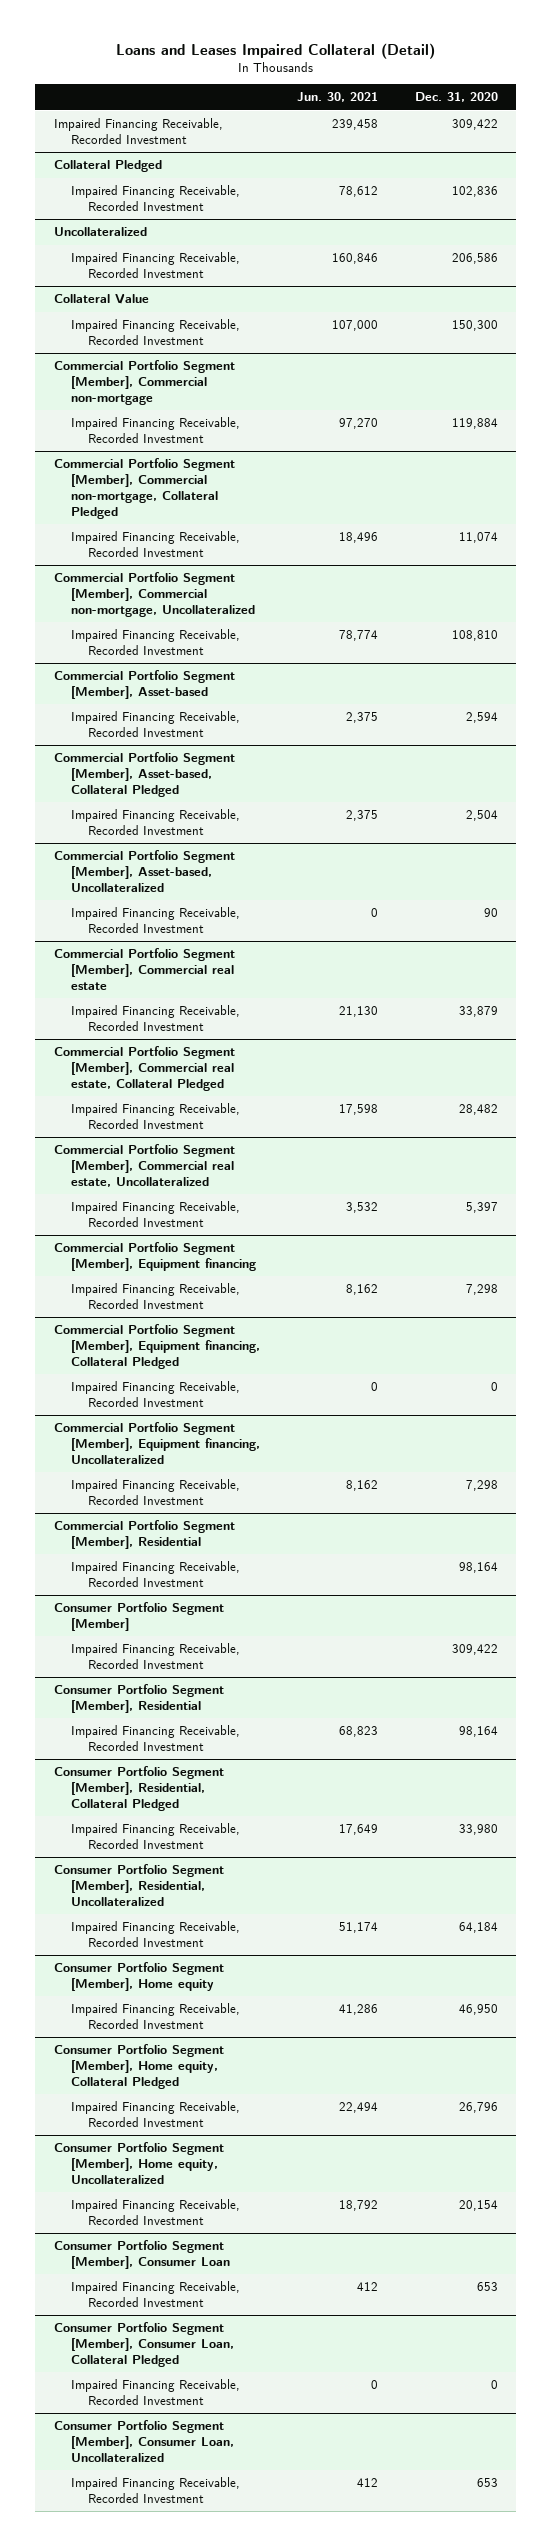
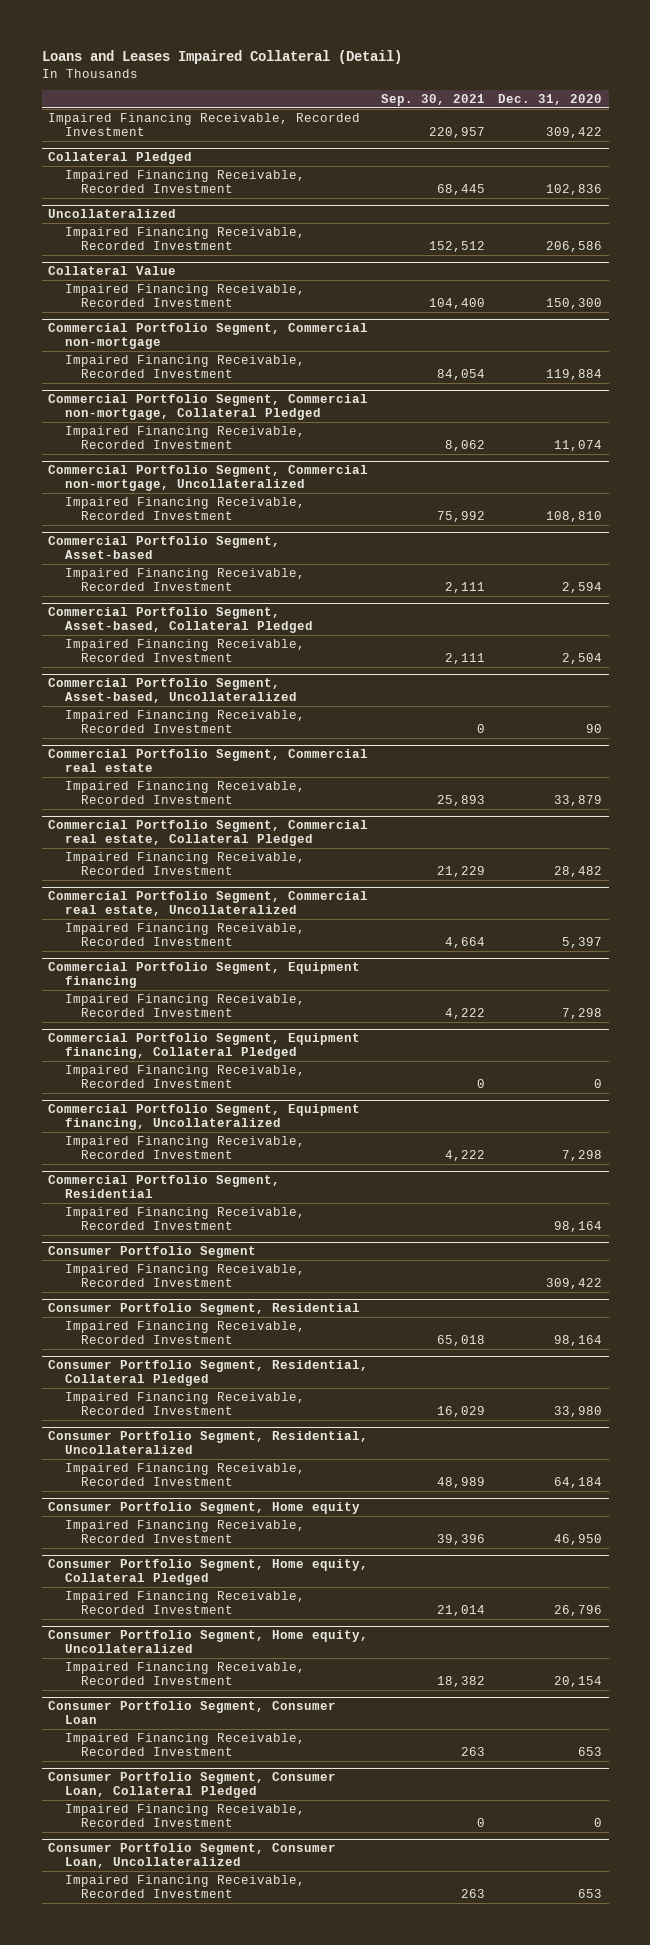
[296,92,378,103] Jun. 30, 2021 -> none
none -> [381,93,486,106] Sep. 30, 2021
[53,360,235,405] Commercial Portfolio Segment [Member], Commercial non-mortgage -> [48,323,369,350] Commercial Portfolio Segment, Commercial non-mortgage
[53,458,235,519] Commercial Portfolio Segment [Member], Commercial non-mortgage, Collateral Pledged -> [48,394,369,421] Commercial Portfolio Segment, Commercial non-mortgage, Collateral Pledged
[53,572,255,617] Commercial Portfolio Segment [Member], Commercial non-mortgage, Uncollateralized -> [48,465,369,492] Commercial Portfolio Segment, Commercial non-mortgage, Uncollateralized
[53,670,235,700] Commercial Portfolio Segment [Member], Asset-based -> [48,536,281,560] Commercial Portfolio Segment, Asset-based
[53,752,235,797] Commercial Portfolio Segment [Member], Asset-based, Collateral Pledged -> [48,607,313,634] Commercial Portfolio Segment, Asset-based, Collateral Pledged
[53,850,235,892] Commercial Portfolio Segment [Member], Asset-based, Uncollateralized -> [48,678,297,704] Commercial Portfolio Segment, Asset-based, Uncollateralized
[53,948,235,990] Commercial Portfolio Segment [Member], Commercial real estate -> [48,749,369,773] Commercial Portfolio Segment, Commercial real estate
[53,1046,235,1091] Commercial Portfolio Segment [Member], Commercial real estate, Collateral Pledged -> [48,820,369,847] Commercial Portfolio Segment, Commercial real estate, Collateral Pledged
[53,1144,235,1187] Commercial Portfolio Segment [Member], Commercial real estate, Uncollateralized -> [48,891,369,917] Commercial Portfolio Segment, Commercial real estate, Uncollateralized
[53,1242,256,1272] Commercial Portfolio Segment [Member], Equipment financing -> [48,962,361,989] Commercial Portfolio Segment, Equipment financing
[53,1324,260,1369] Commercial Portfolio Segment [Member], Equipment financing, Collateral Pledged -> [48,1033,361,1060] Commercial Portfolio Segment, Equipment financing, Collateral Pledged
[53,1422,260,1464] Commercial Portfolio Segment [Member], Equipment financing, Uncollateralized -> [48,1104,361,1131] Commercial Portfolio Segment, Equipment financing, Uncollateralized
[53,1520,235,1550] Commercial Portfolio Segment [Member], Residential -> [48,1175,281,1199] Commercial Portfolio Segment, Residential
[53,1602,224,1632] Consumer Portfolio Segment [Member] -> [48,1246,257,1259] Consumer Portfolio Segment
[53,1684,224,1714] Consumer Portfolio Segment [Member], Residential -> [48,1303,361,1316] Consumer Portfolio Segment, Residential
[53,1766,224,1811] Consumer Portfolio Segment [Member], Residential, Collateral Pledged -> [48,1360,369,1387] Consumer Portfolio Segment, Residential, Collateral Pledged
[53,1864,224,1906] Consumer Portfolio Segment [Member], Residential, Uncollateralized -> [48,1431,369,1455] Consumer Portfolio Segment, Residential, Uncollateralized
[53,1962,224,1992] Consumer Portfolio Segment [Member], Home equity -> [48,1502,361,1515] Consumer Portfolio Segment, Home equity
[53,2044,224,2089] Consumer Portfolio Segment [Member], Home equity, Collateral Pledged -> [48,1559,369,1586] Consumer Portfolio Segment, Home equity, Collateral Pledged
[53,2142,224,2184] Consumer Portfolio Segment [Member], Home equity, Uncollateralized -> [48,1630,369,1654] Consumer Portfolio Segment, Home equity, Uncollateralized
[53,2240,230,2270] Consumer Portfolio Segment [Member], Consumer Loan -> [48,1701,337,1725] Consumer Portfolio Segment, Consumer Loan
[53,2322,234,2367] Consumer Portfolio Segment [Member], Consumer Loan, Collateral Pledged -> [48,1772,337,1799] Consumer Portfolio Segment, Consumer Loan, Collateral Pledged
[53,2420,234,2462] Consumer Portfolio Segment [Member], Consumer Loan, Uncollateralized -> [48,1843,337,1869] Consumer Portfolio Segment, Consumer Loan, Uncollateralized

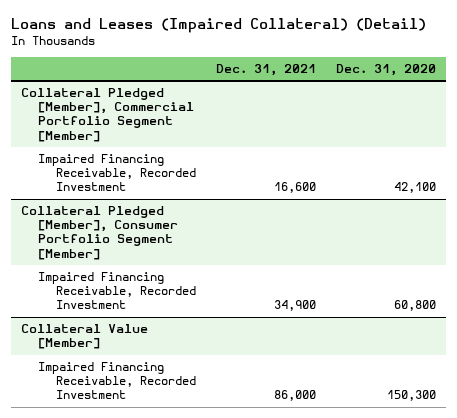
[41,49,402,64] Loans and Leases Impaired Collateral (Detail) -> [10,18,426,34] Loans and Leases (Impaired Collateral) (Detail)
[381,93,486,106] Sep. 30, 2021 -> none
none -> [216,64,317,77] Dec. 31, 2021
[48,152,193,165] Collateral Pledged -> none
[48,209,177,219] Uncollateralized -> none
[64,227,305,251] Impaired Financing Receivable, Recorded Investment -> none
none -> [21,88,195,142] Collateral Pledged [Member], Commercial Portfolio Segment [Member]
[546,127,603,139] 309,422 -> [394,182,437,194] 42,100
none -> [21,206,179,260] Collateral Pledged [Member], Consumer Portfolio Segment [Member]
[546,184,603,196] 102,836 -> [394,300,437,312] 60,800
[48,266,177,276] Collateral Value -> [21,324,149,350] Collateral Value [Member]
[48,323,369,350] Commercial Portfolio Segment, Commercial non-mortgage -> none
[64,355,305,379] Impaired Financing Receivable, Recorded Investment -> none
[48,394,369,421] Commercial Portfolio Segment, Commercial non-mortgage, Collateral Pledged -> none
[64,426,305,450] Impaired Financing Receivable, Recorded Investment -> none
[48,465,369,492] Commercial Portfolio Segment, Commercial non-mortgage, Uncollateralized -> none
[64,497,305,521] Impaired Financing Receivable, Recorded Investment -> none
[48,536,281,560] Commercial Portfolio Segment, Asset-based -> none
[64,568,305,592] Impaired Financing Receivable, Recorded Investment -> none
[48,607,313,634] Commercial Portfolio Segment, Asset-based, Collateral Pledged -> none
[64,639,305,663] Impaired Financing Receivable, Recorded Investment -> none
[48,678,297,704] Commercial Portfolio Segment, Asset-based, Uncollateralized -> none
[64,710,305,734] Impaired Financing Receivable, Recorded Investment -> none
[48,749,369,773] Commercial Portfolio Segment, Commercial real estate -> none
[64,781,305,805] Impaired Financing Receivable, Recorded Investment -> none
[48,820,369,847] Commercial Portfolio Segment, Commercial real estate, Collateral Pledged -> none
[64,852,305,876] Impaired Financing Receivable, Recorded Investment -> none
[48,891,369,917] Commercial Portfolio Segment, Commercial real estate, Uncollateralized -> none
[64,923,305,947] Impaired Financing Receivable, Recorded Investment -> none
[48,962,361,989] Commercial Portfolio Segment, Equipment financing -> none
[64,994,305,1018] Impaired Financing Receivable, Recorded Investment -> none
[48,1033,361,1060] Commercial Portfolio Segment, Equipment financing, Collateral Pledged -> none
[64,1065,305,1089] Impaired Financing Receivable, Recorded Investment -> none
[48,1104,361,1131] Commercial Portfolio Segment, Equipment financing, Uncollateralized -> none
[64,1136,305,1160] Impaired Financing Receivable, Recorded Investment -> none
[48,1175,281,1199] Commercial Portfolio Segment, Residential -> none
[64,1207,305,1231] Impaired Financing Receivable, Recorded Investment -> none
[48,1246,257,1259] Consumer Portfolio Segment -> none
[64,1264,305,1288] Impaired Financing Receivable, Recorded Investment -> none
[48,1303,361,1316] Consumer Portfolio Segment, Residential -> none
[64,1321,305,1345] Impaired Financing Receivable, Recorded Investment -> none
[48,1360,369,1387] Consumer Portfolio Segment, Residential, Collateral Pledged -> none
[64,1392,305,1416] Impaired Financing Receivable, Recorded Investment -> none
[48,1431,369,1455] Consumer Portfolio Segment, Residential, Uncollateralized -> none
[64,1463,305,1487] Impaired Financing Receivable, Recorded Investment -> none
[48,1502,361,1515] Consumer Portfolio Segment, Home equity -> none
[64,1520,305,1544] Impaired Financing Receivable, Recorded Investment -> none
[48,1559,369,1586] Consumer Portfolio Segment, Home equity, Collateral Pledged -> none
[64,1591,305,1615] Impaired Financing Receivable, Recorded Investment -> none
[48,1630,369,1654] Consumer Portfolio Segment, Home equity, Uncollateralized -> none
[64,1662,305,1686] Impaired Financing Receivable, Recorded Investment -> none
[48,1701,337,1725] Consumer Portfolio Segment, Consumer Loan -> none
[64,1733,305,1757] Impaired Financing Receivable, Recorded Investment -> none
[48,1772,337,1799] Consumer Portfolio Segment, Consumer Loan, Collateral Pledged -> none
[64,1804,305,1828] Impaired Financing Receivable, Recorded Investment -> none
[48,1843,337,1869] Consumer Portfolio Segment, Consumer Loan, Uncollateralized -> none
[64,1875,305,1899] Impaired Financing Receivable, Recorded Investment -> none

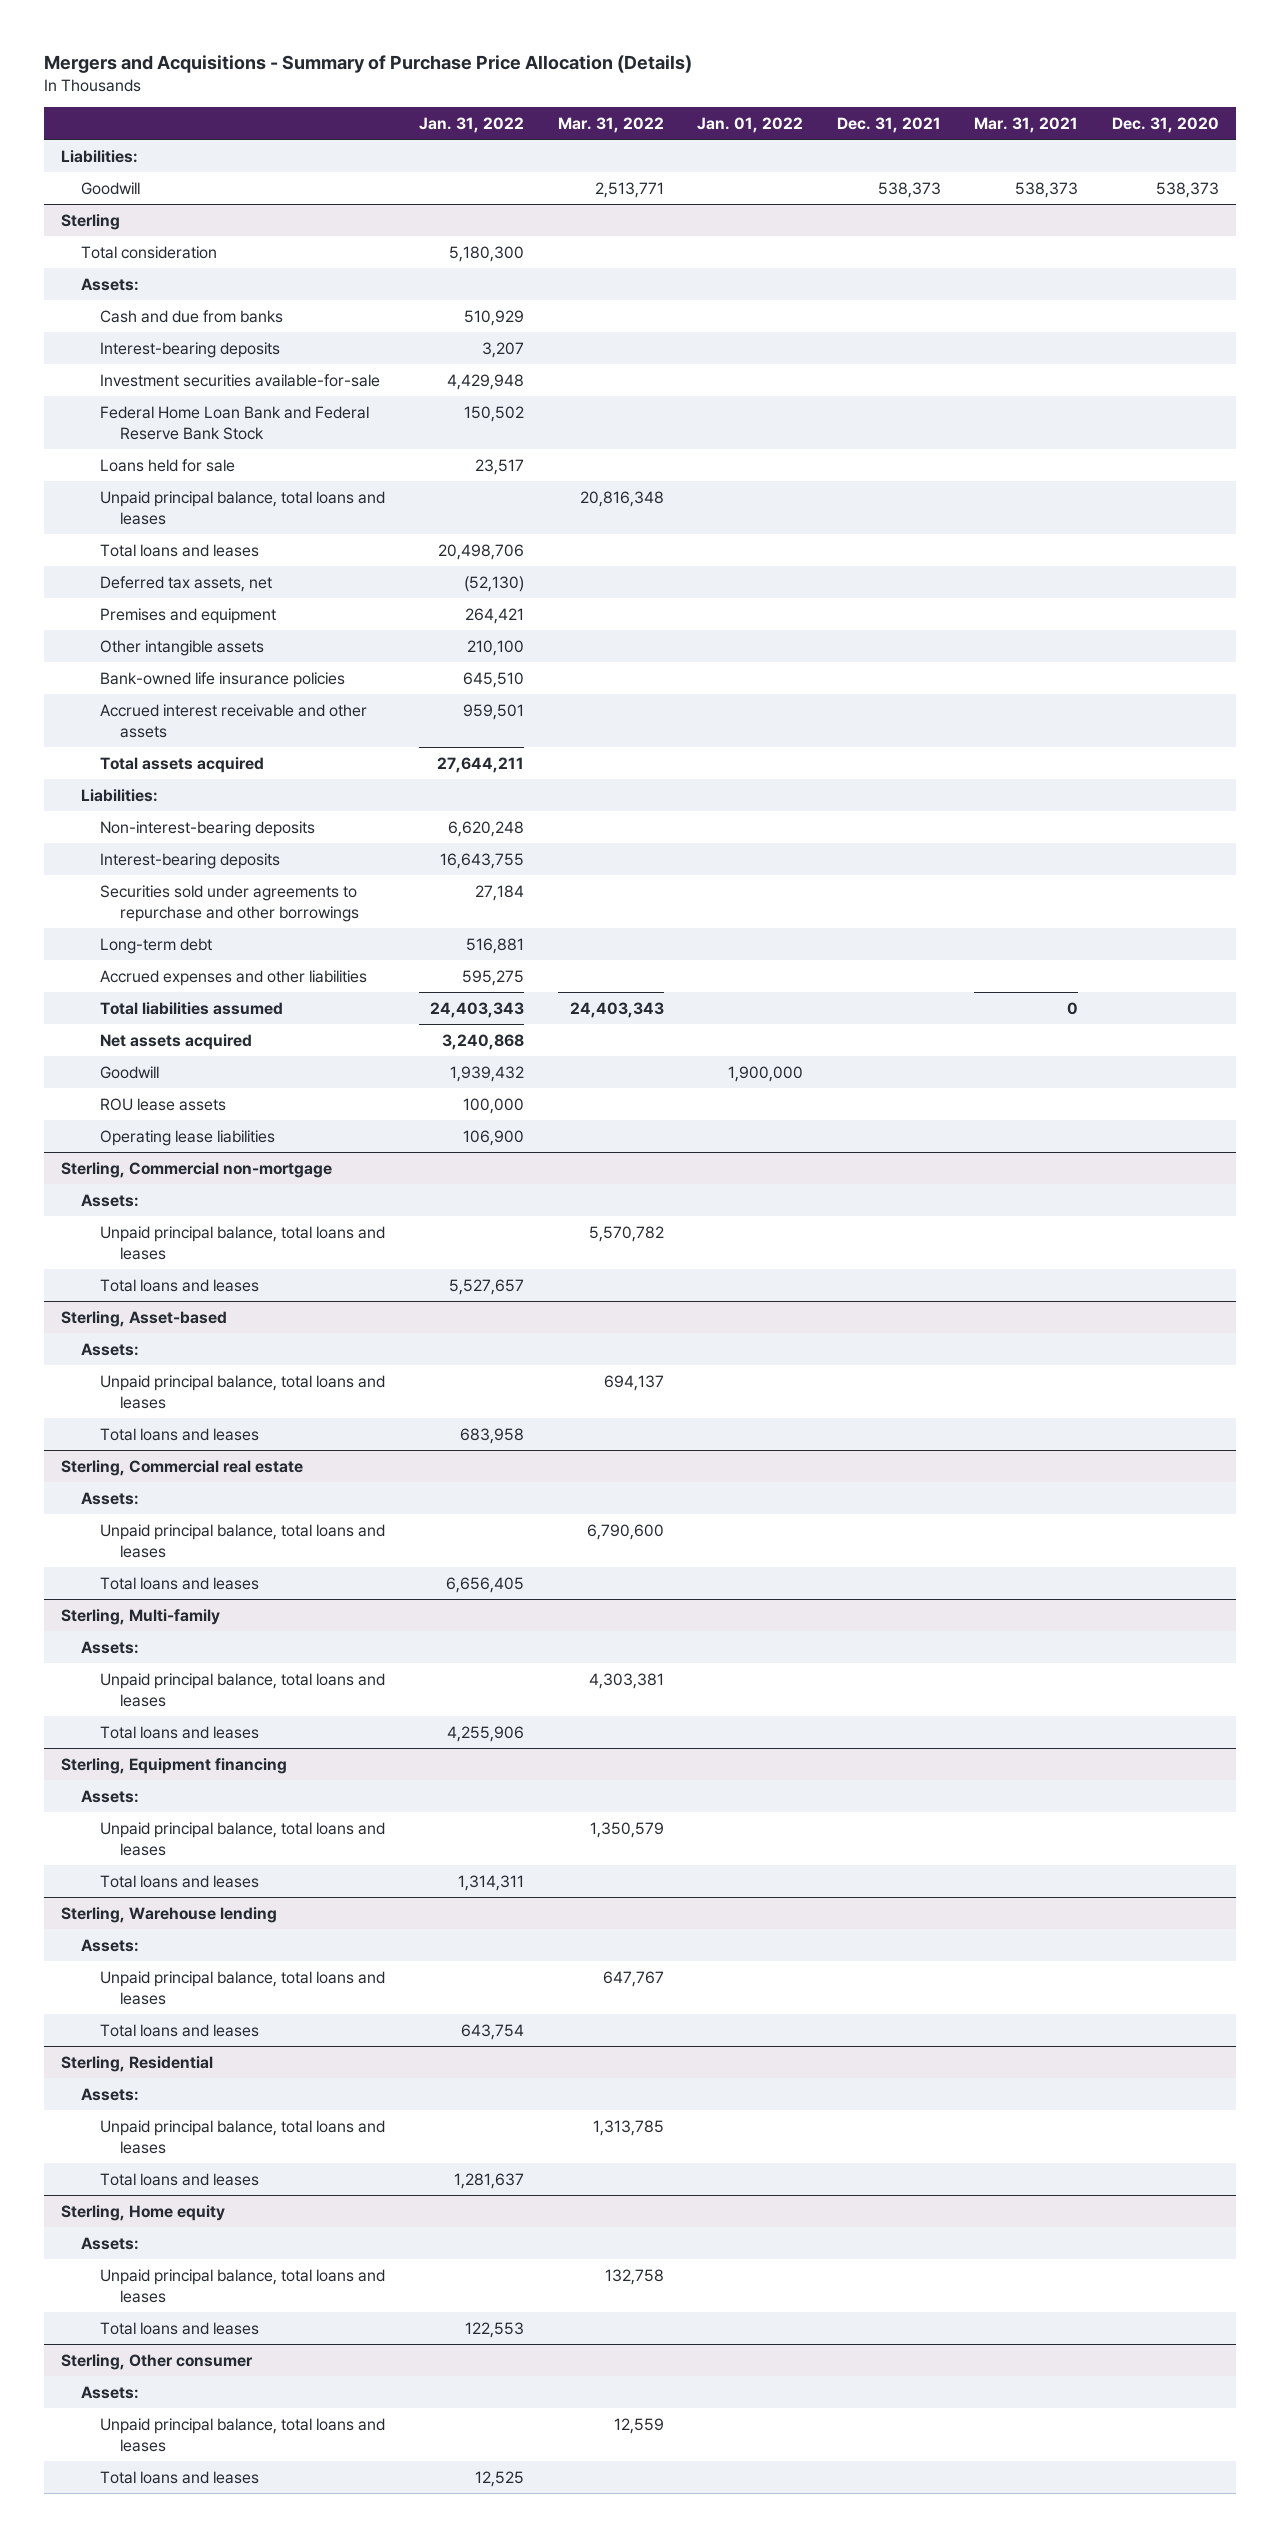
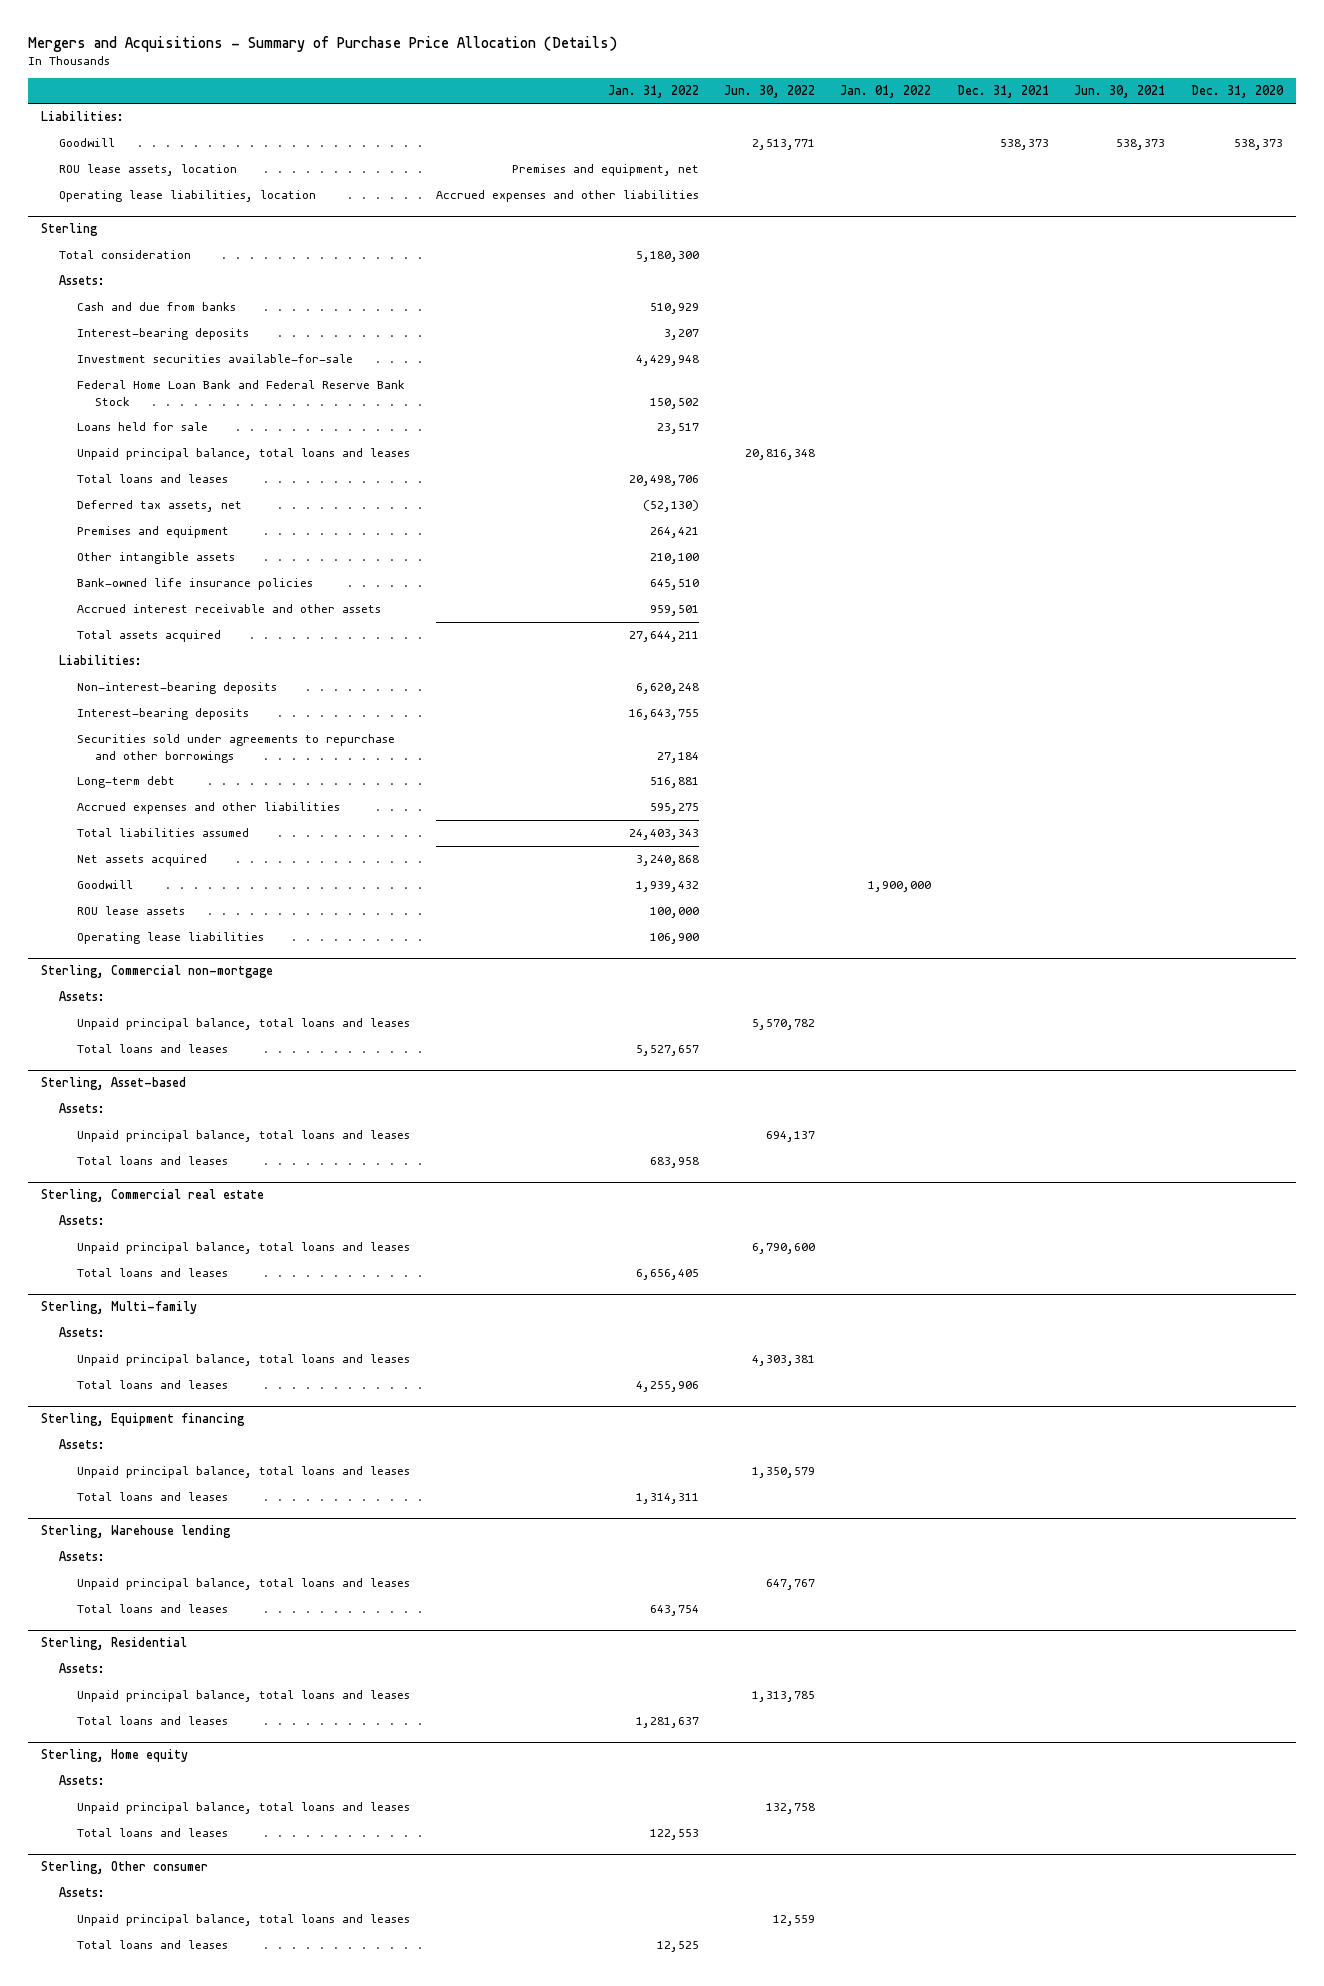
[557,116,664,133] Mar. 31, 2022 -> none
[974,116,1079,133] Mar. 31, 2021 -> none
none -> [724,84,816,98] Jun. 30, 2022
none -> [1074,84,1166,98] Jun. 30, 2021
none -> [59,164,238,177] ROU lease assets, location
none -> [59,190,317,203] Operating lease liabilities, location

